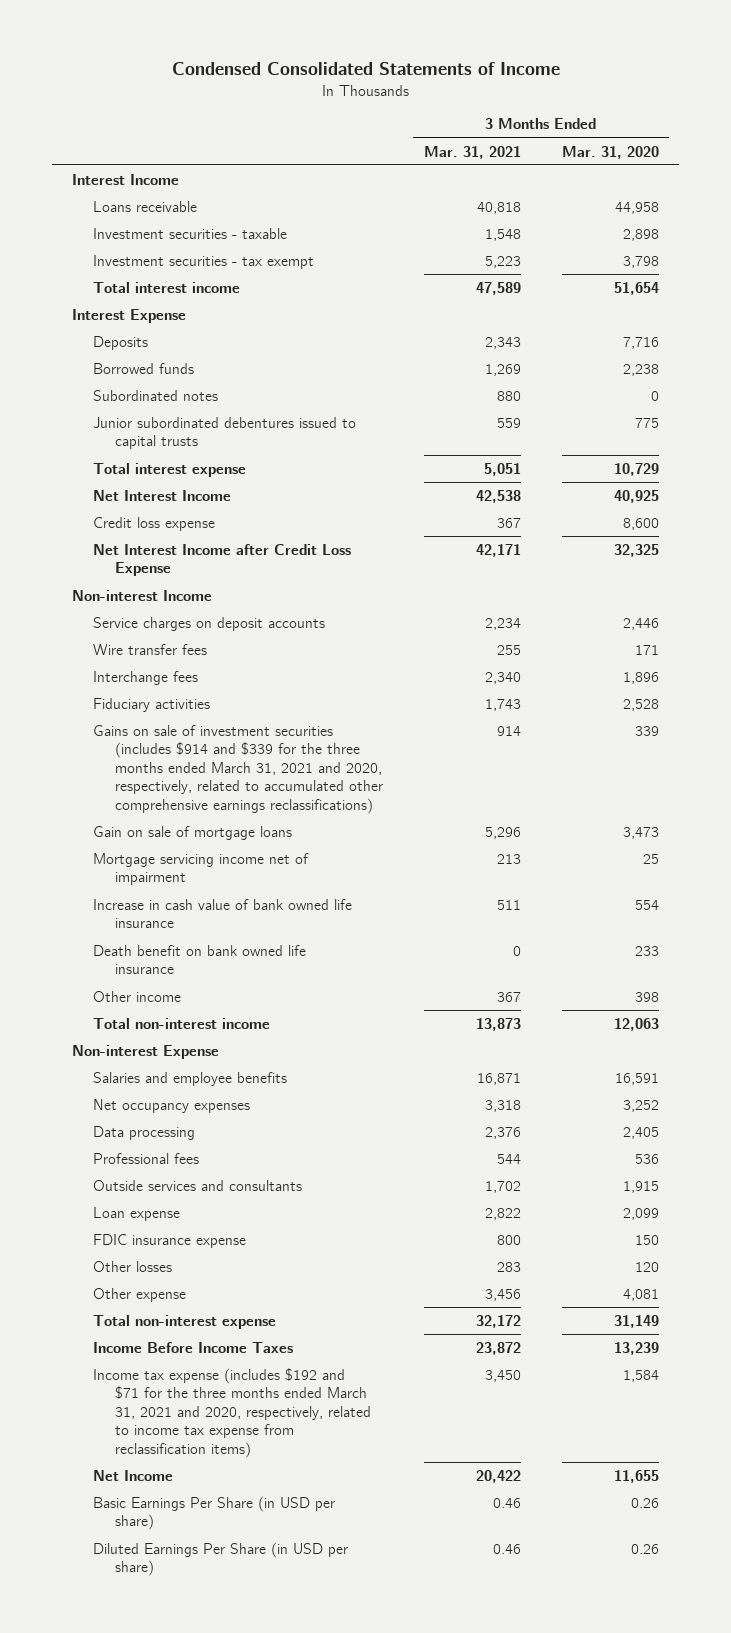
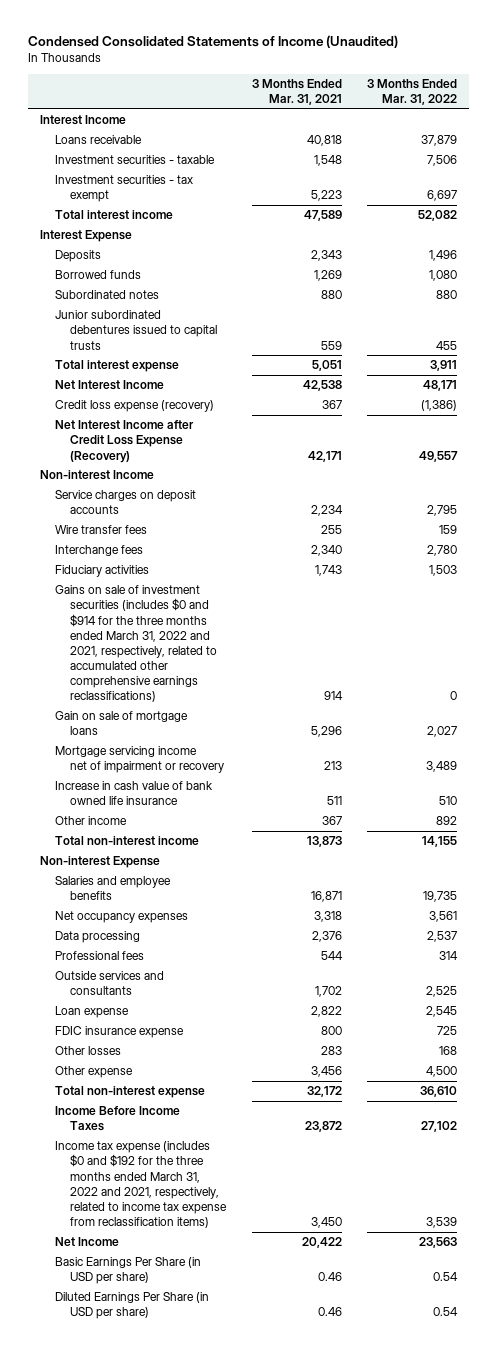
[171,62,560,76] Condensed Consolidated Statements of Income -> [27,34,398,48] Condensed Consolidated Statements of Income (Unaudited)
[561,145,659,159] Mar. 31, 2020 -> none
none -> [366,79,457,106] 3 Months Ended Mar. 31, 2022
[93,516,216,531] Credit loss expense -> [55,400,215,413] Credit loss expense (recovery)
[93,543,352,577] Net Interest Income after Credit Loss Expense -> [55,420,195,463] Net Interest Income after Credit Loss Expense (Recovery)
[93,724,383,814] Gains on sale of investment securities (includes $914 and $339 for the three months ended March 31, 2021 and 2020, respectively, related to accumulated other comprehensive earnings reclassifications) -> [55,585,218,703] Gains on sale of investment securities (includes $0 and $914 for the three months ended March 31, 2022 and 2021, respectively, related to accumulated other comprehensive earnings reclassifications)
[93,852,310,886] Mortgage servicing income net of impairment -> [55,746,225,774] Mortgage servicing income net of impairment or recovery
[93,944,307,975] Death benefit on bank owned life insurance -> none
[93,1367,371,1458] Income tax expense (includes $192 and $71 for the three months ended March 31, 2021 and 2020, respectively, related to income tax expense from reclassification items) -> [55,1141,228,1228] Income tax expense (includes $0 and $192 for the three months ended March 31, 2022 and 2021, respectively, related to income tax expense from reclassification items)

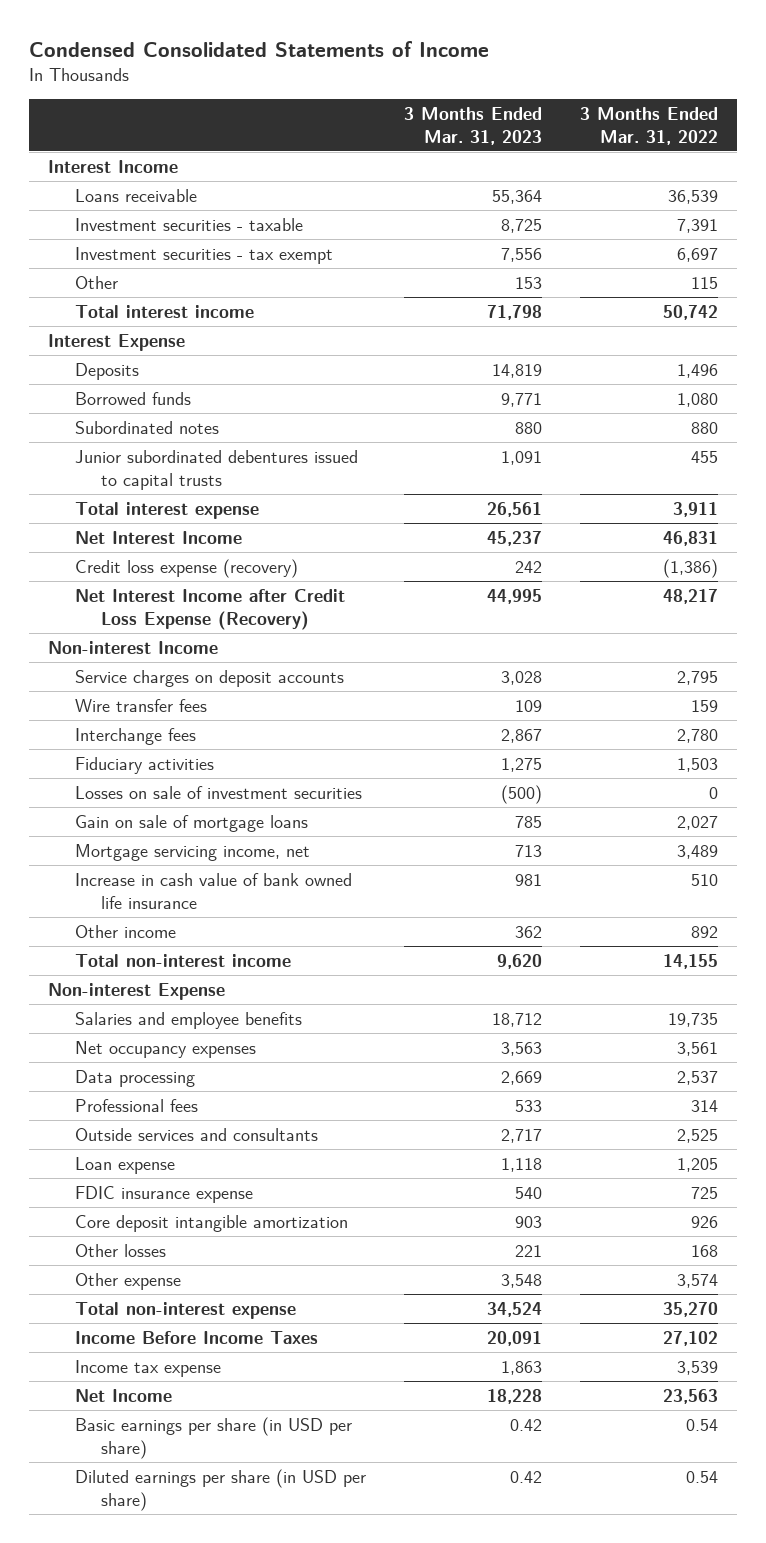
[27,34,398,48] Condensed Consolidated Statements of Income (Unaudited) -> [29,40,490,57] Condensed Consolidated Statements of Income
[251,79,342,106] 3 Months Ended Mar. 31, 2021 -> none
none -> [403,106,542,145] 3 Months Ended Mar. 31, 2023
[420,135,457,147] 37,879 -> [668,189,719,204] 36,539
[426,155,457,167] 7,506 -> [677,218,719,233] 7,391
none -> [74,275,118,289] Other
[417,210,457,222] 52,082 -> [663,304,719,320] 50,742
[422,380,457,392] 48,171 -> [663,530,719,546] 46,831
[418,450,458,462] 49,557 -> [663,588,719,604] 48,217
[55,585,218,703] Gains on sale of investment securities (includes $0 and $914 for the three months ended March 31, 2022 and 2021, respectively, related to accumulated other comprehensive earnings reclassifications) -> [74,785,362,799] Losses on sale of investment securities
[55,746,225,774] Mortgage servicing income net of impairment or recovery -> [74,843,310,861] Mortgage servicing income, net
[425,1006,457,1018] 2,545 -> [677,1157,719,1172] 1,205
none -> [74,1214,348,1232] Core deposit intangible amortization
[425,1066,457,1078] 4,500 -> [677,1273,719,1288] 3,574
[419,1086,457,1098] 36,610 -> [663,1301,719,1317] 35,270
[55,1141,228,1228] Income tax expense (includes $0 and $192 for the three months ended March 31, 2022 and 2021, respectively, related to income tax expense from reclassification items) -> [74,1359,221,1377] Income tax expense
[55,1257,202,1285] Basic Earnings Per Share (in USD per share) -> [74,1416,352,1459] Basic earnings per share (in USD per share)
[55,1292,210,1320] Diluted Earnings Per Share (in USD per share) -> [74,1468,366,1511] Diluted earnings per share (in USD per share)

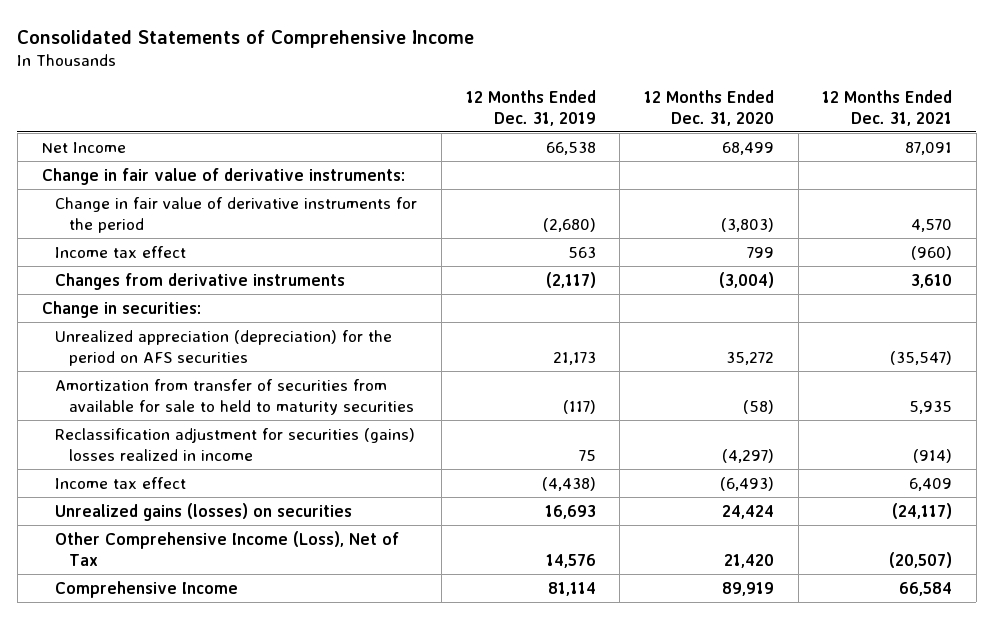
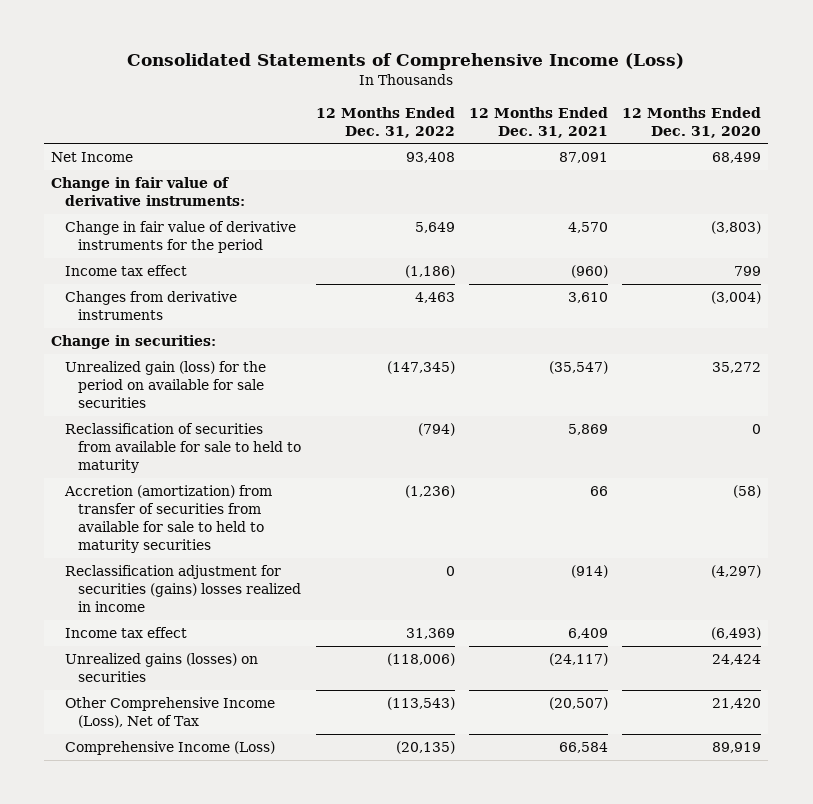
[17,29,475,48] Consolidated Statements of Comprehensive Income -> [127,53,685,71] Consolidated Statements of Comprehensive Income (Loss)
[465,89,596,126] 12 Months Ended Dec. 31, 2019 -> none
none -> [315,106,455,138] 12 Months Ended Dec. 31, 2022
[55,329,393,366] Unrealized appreciation (depreciation) for the period on AFS securities -> [64,361,266,409] Unrealized gain (loss) for the period on available for sale securities
none -> [64,423,302,474] Reclassification of securities from available for sale to held to maturity
[55,378,415,415] Amortization from transfer of securities from available for sale to held to maturity securities -> [63,485,272,554] Accretion (amortization) from transfer of securities from available for sale to held to maturity securities
[909,400,953,414] 5,935 -> [589,486,608,497] 66
[55,580,239,598] Comprehensive Income -> [64,741,275,756] Comprehensive Income (Loss)

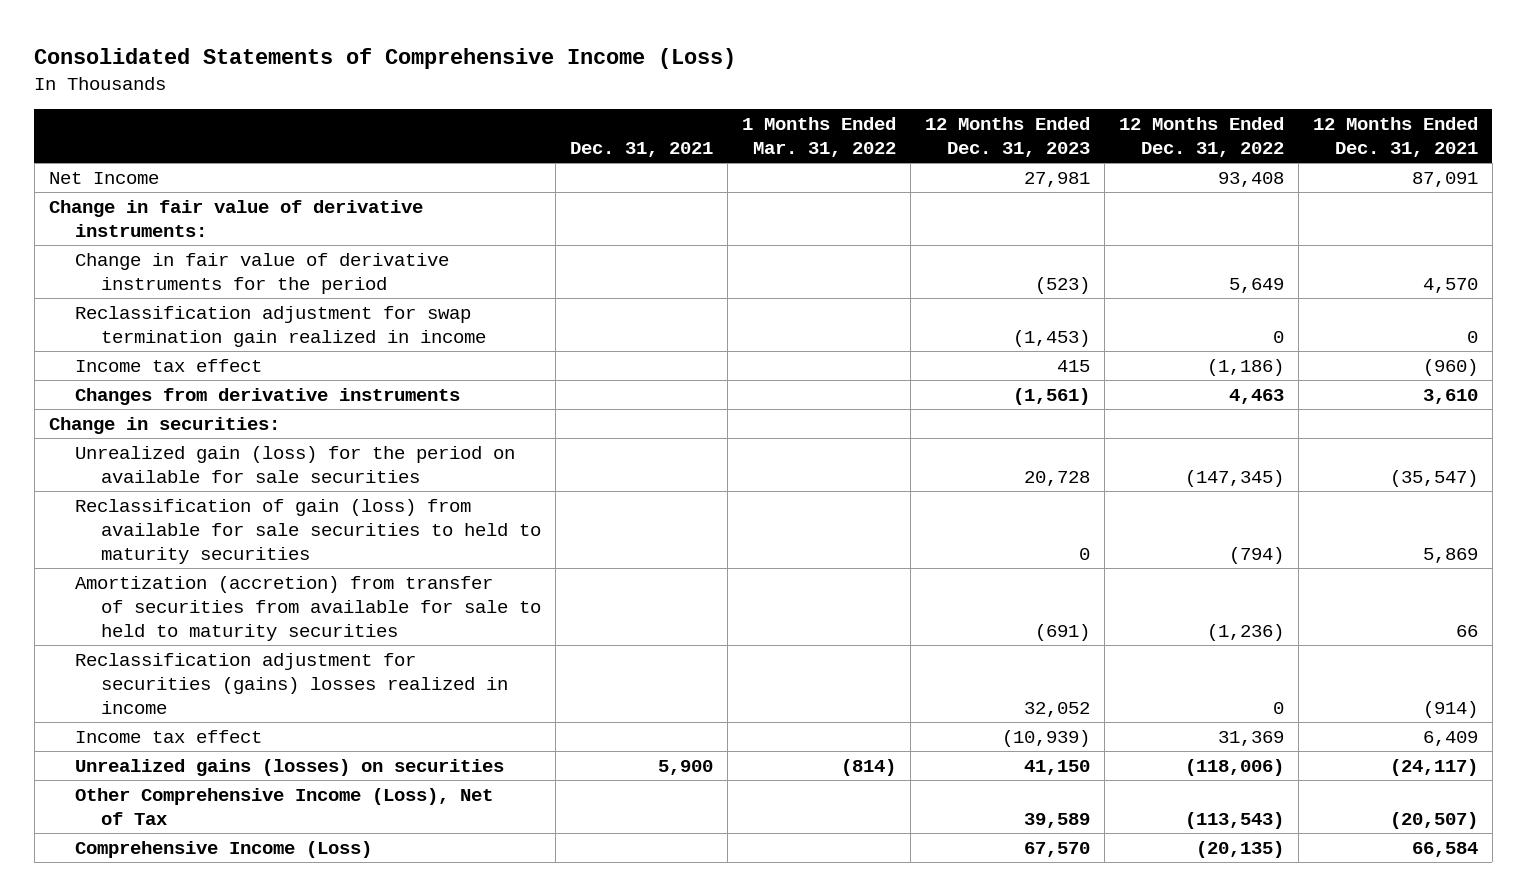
[622,106,762,138] 12 Months Ended Dec. 31, 2020 -> none
none -> [569,142,713,158] Dec. 31, 2021
none -> [741,116,896,158] 1 Months Ended Mar. 31, 2022
none -> [924,116,1090,158] 12 Months Ended Dec. 31, 2023
none -> [74,305,486,347] Reclassification adjustment for swap termination gain realized in income
[64,423,302,474] Reclassification of securities from available for sale to held to maturity -> [74,498,541,564] Reclassification of gain (loss) from available for sale securities to held to maturity securities
[63,485,272,554] Accretion (amortization) from transfer of securities from available for sale to held to maturity securities -> [74,575,541,641] Amortization (accretion) from transfer of securities from available for sale to held to maturity securities

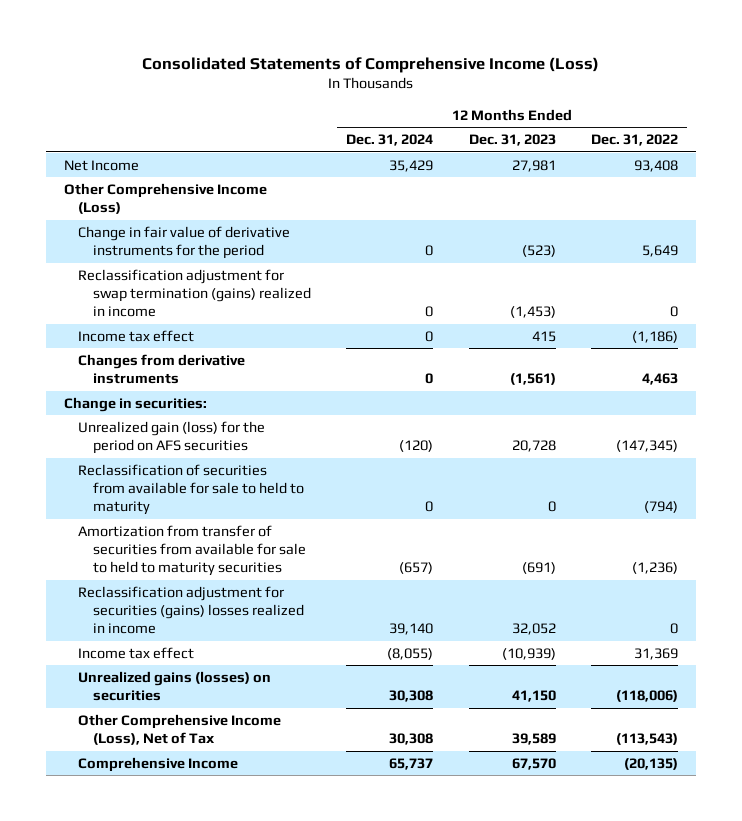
[569,142,713,158] Dec. 31, 2021 -> none
[741,116,896,158] 1 Months Ended Mar. 31, 2022 -> none
[1312,116,1478,158] 12 Months Ended Dec. 31, 2021 -> none
none -> [346,134,434,147] Dec. 31, 2024
[48,199,423,237] Change in fair value of derivative instruments: -> [64,182,268,215] Other Comprehensive Income (Loss)
[74,305,486,347] Reclassification adjustment for swap termination gain realized in income -> [78,268,311,318] Reclassification adjustment for swap termination (gains) realized in income
[74,445,515,483] Unrealized gain (loss) for the period on available for sale securities -> [78,420,266,455] Unrealized gain (loss) for the period on AFS securities
[74,498,541,564] Reclassification of gain (loss) from available for sale securities to held to maturity securities -> [78,463,304,516] Reclassification of securities from available for sale to held to maturity
[74,575,541,641] Amortization (accretion) from transfer of securities from available for sale to held to maturity securities -> [78,524,306,577] Amortization from transfer of securities from available for sale to held to maturity securities
[74,840,372,858] Comprehensive Income (Loss) -> [78,756,239,772] Comprehensive Income

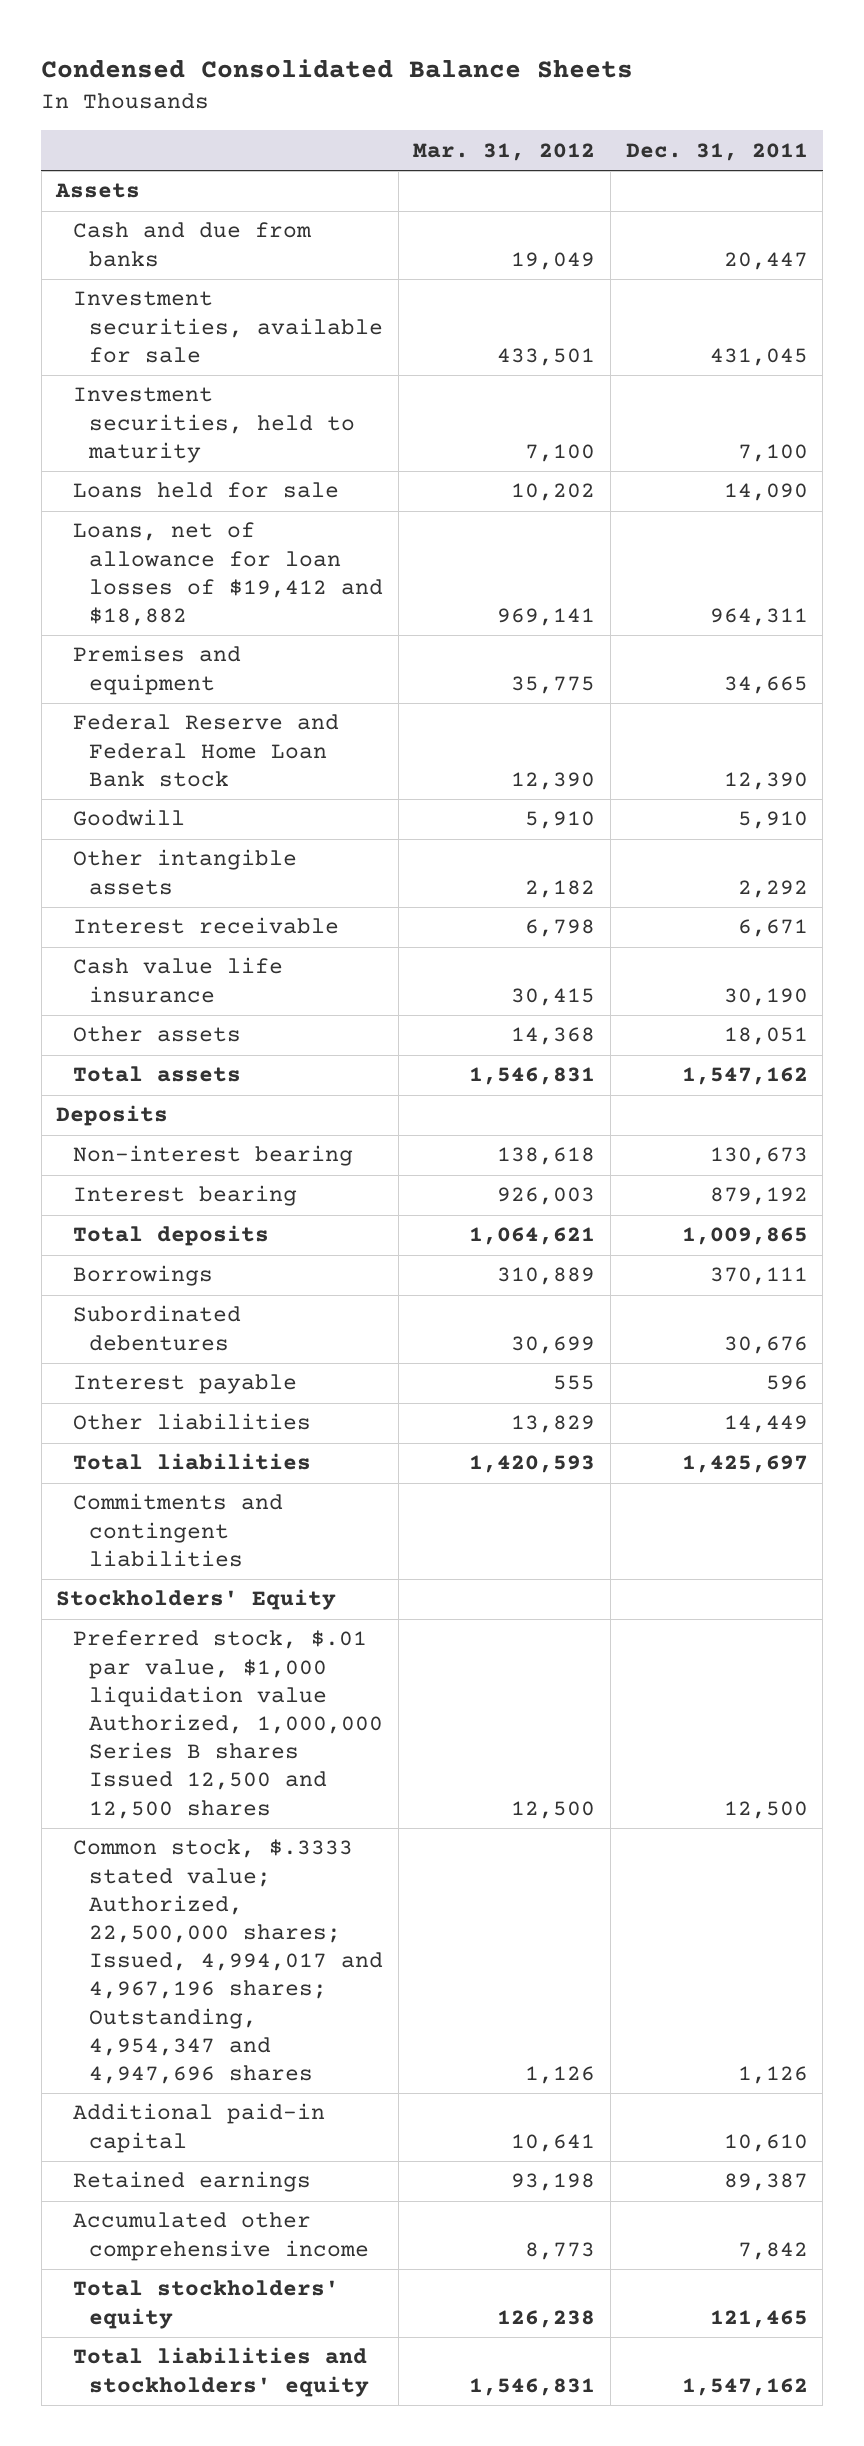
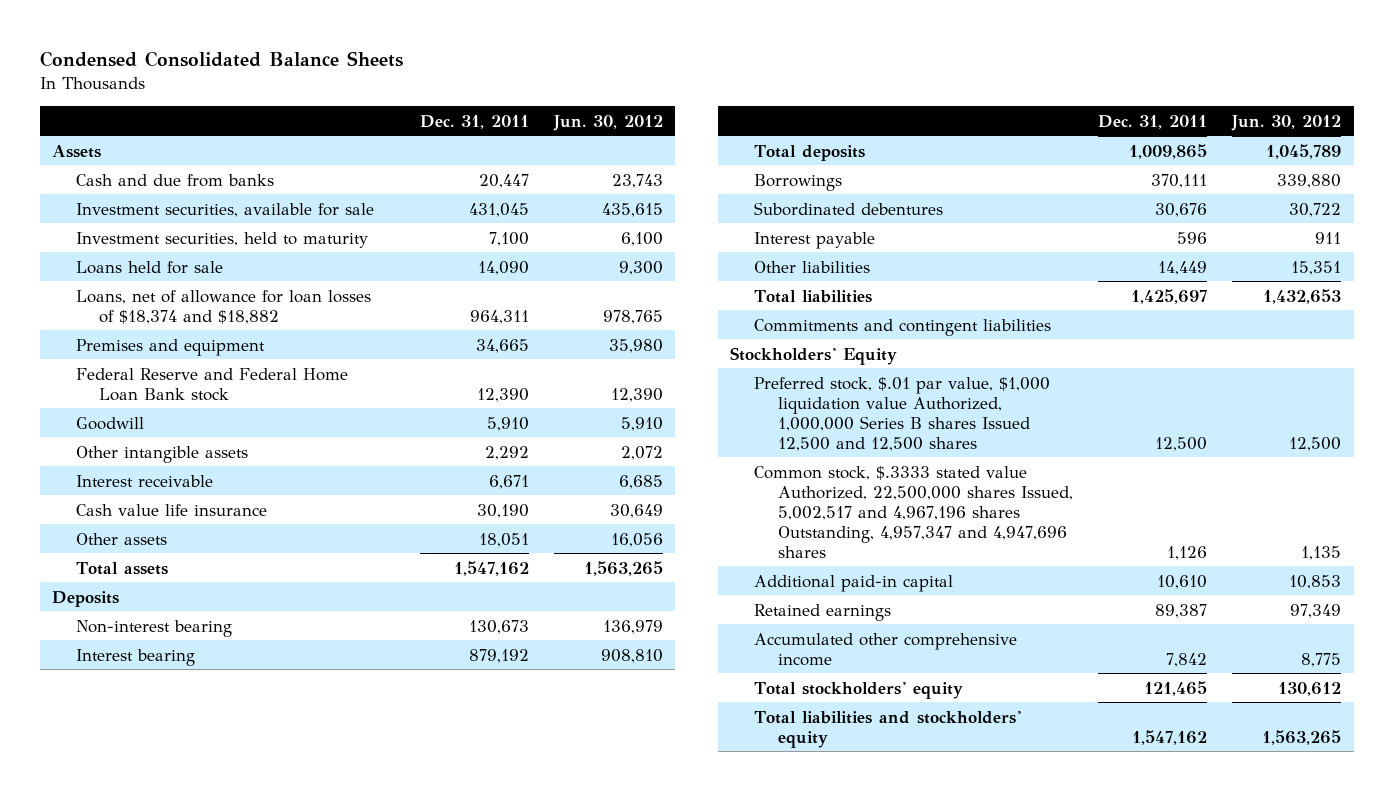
[413,142,596,161] Mar. 31, 2012 -> none
none -> [552,114,663,131] Jun. 30, 2012
[72,522,384,626] Loans, net of allowance for loan losses of $19,412 and $18,882 -> [75,289,371,324] Loans, net of allowance for loan losses of $18,374 and $18,882
[72,1839,384,2084] Common stock, $.3333 stated value; Authorized, 22,500,000 shares; Issued, 4,994,017 and 4,967,196 shares; Outstanding, 4,954,347 and 4,947,696 shares -> [754,465,1073,558] Common stock, $.3333 stated value Authorized, 22,500,000 shares Issued, 5,002,517 and 4,967,196 shares Outstanding, 4,957,347 and 4,947,696 shares

